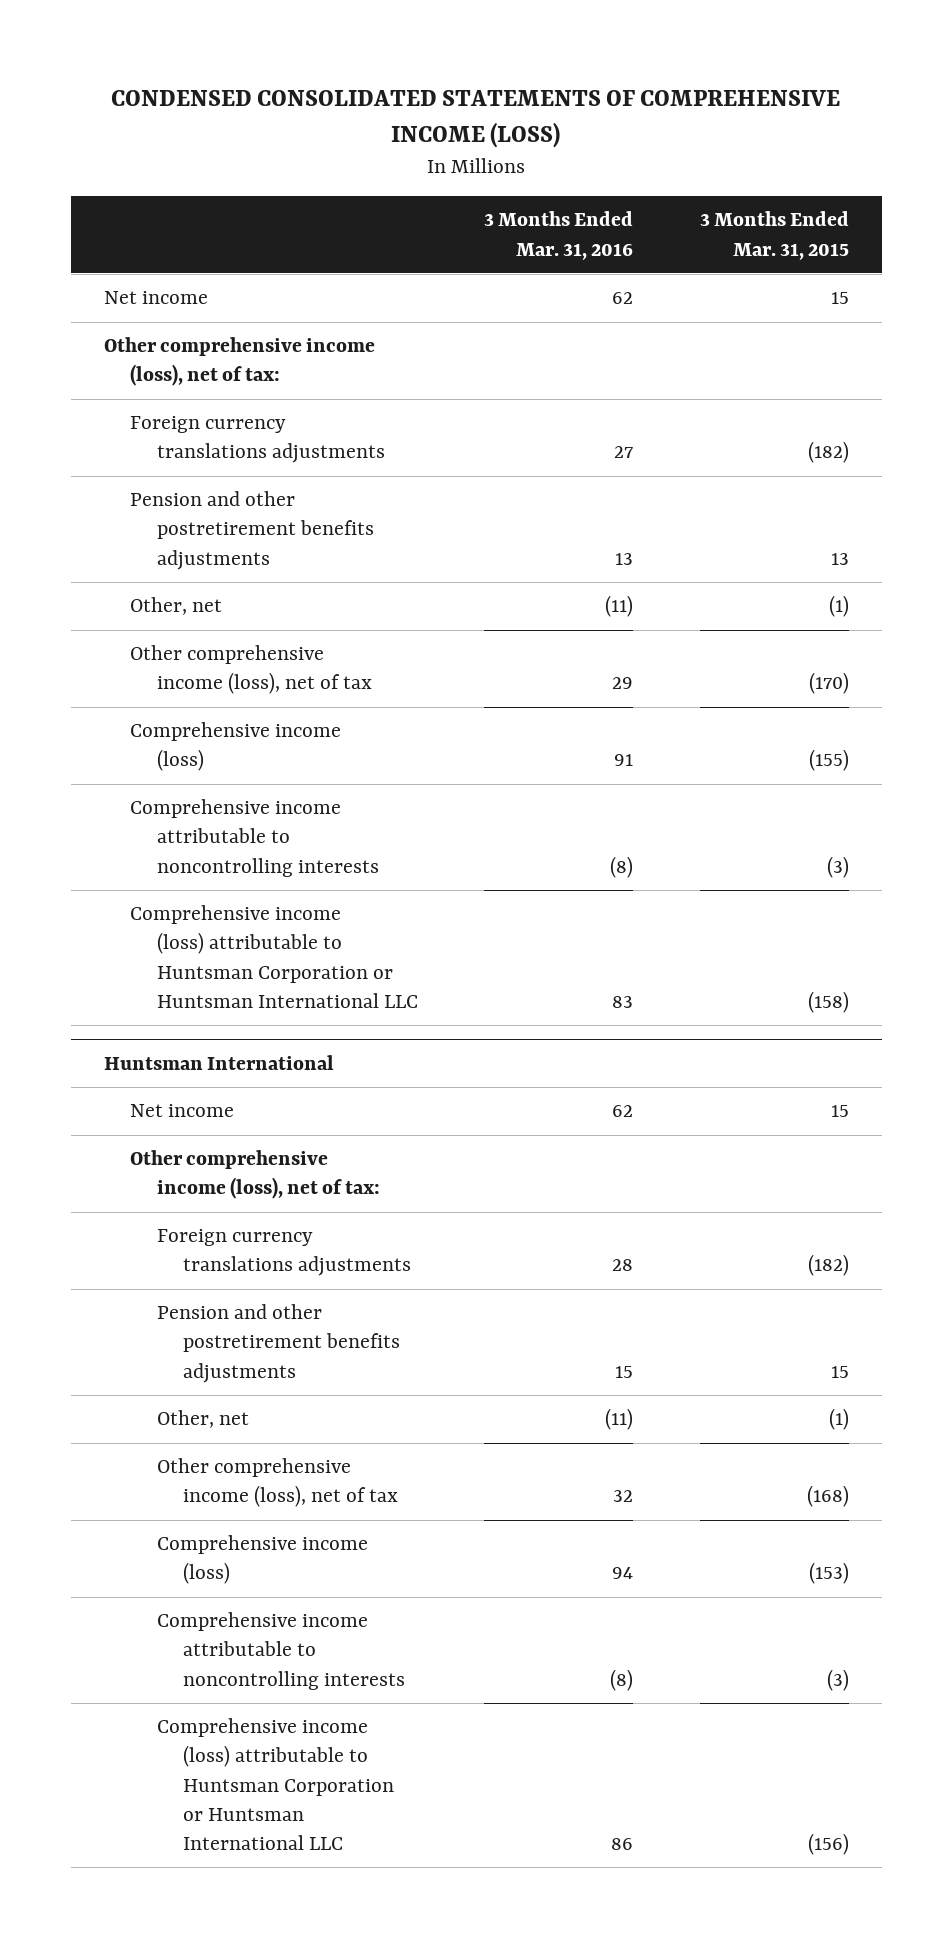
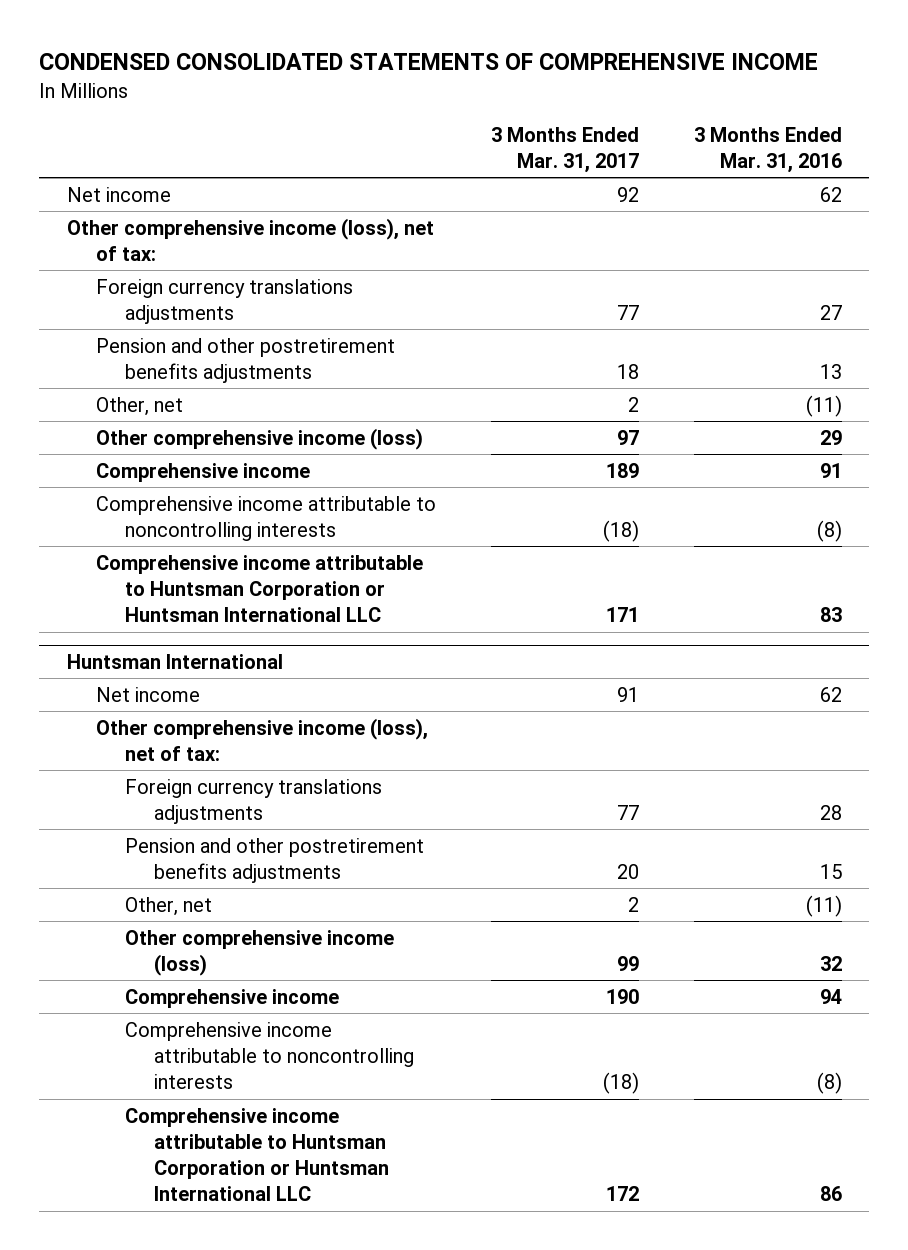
[111,90,841,149] CONDENSED CONSOLIDATED STATEMENTS OF COMPREHENSIVE INCOME (LOSS) -> [39,53,819,71] CONDENSED CONSOLIDATED STATEMENTS OF COMPREHENSIVE INCOME
[699,211,849,260] 3 Months Ended Mar. 31, 2015 -> none
none -> [490,126,639,173] 3 Months Ended Mar. 31, 2017
[130,645,372,695] Other comprehensive income (loss), net of tax -> [95,427,423,450] Other comprehensive income (loss)
[130,722,342,772] Comprehensive income (loss) -> [95,462,310,482] Comprehensive income
[130,905,418,1008] Comprehensive income (loss) attributable to Huntsman Corporation or Huntsman International LLC -> [95,554,423,622] Comprehensive income attributable to Huntsman Corporation or Huntsman International LLC
[156,1458,399,1508] Other comprehensive income (loss), net of tax -> [124,929,394,976] Other comprehensive income (loss)
[156,1535,368,1585] Comprehensive income (loss) -> [124,988,339,1008] Comprehensive income
[156,1718,395,1850] Comprehensive income (loss) attributable to Huntsman Corporation or Huntsman International LLC -> [124,1107,390,1202] Comprehensive income attributable to Huntsman Corporation or Huntsman International LLC

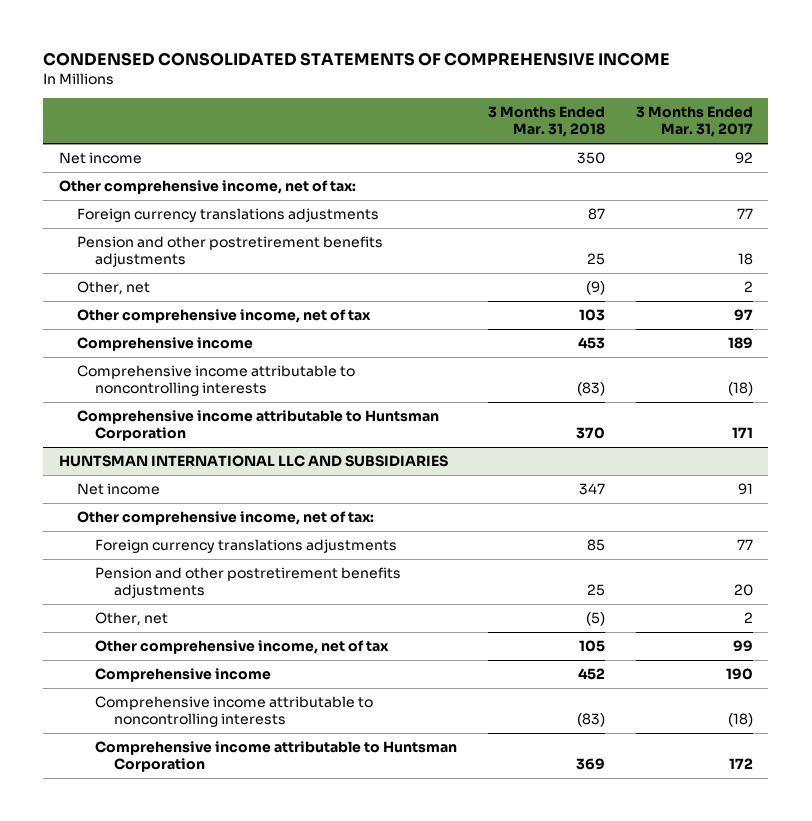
[693,126,842,173] 3 Months Ended Mar. 31, 2016 -> none
none -> [488,106,606,138] 3 Months Ended Mar. 31, 2018
[66,217,434,261] Other comprehensive income (loss), net of tax: -> [58,180,356,195] Other comprehensive income, net of tax:
[95,427,423,450] Other comprehensive income (loss) -> [77,309,372,324] Other comprehensive income, net of tax
[66,653,283,669] Huntsman International -> none
[95,554,423,622] Comprehensive income attributable to Huntsman Corporation or Huntsman International LLC -> [77,410,440,442] Comprehensive income attributable to Huntsman Corporation
none -> [58,455,448,468] HUNTSMAN INTERNATIONAL LLC AND SUBSIDIARIES
[95,717,428,761] Other comprehensive income (loss), net of tax: -> [77,511,375,526] Other comprehensive income, net of tax:
[124,929,394,976] Other comprehensive income (loss) -> [95,640,390,655] Other comprehensive income, net of tax
[124,1107,390,1202] Comprehensive income attributable to Huntsman Corporation or Huntsman International LLC -> [95,741,458,773] Comprehensive income attributable to Huntsman Corporation

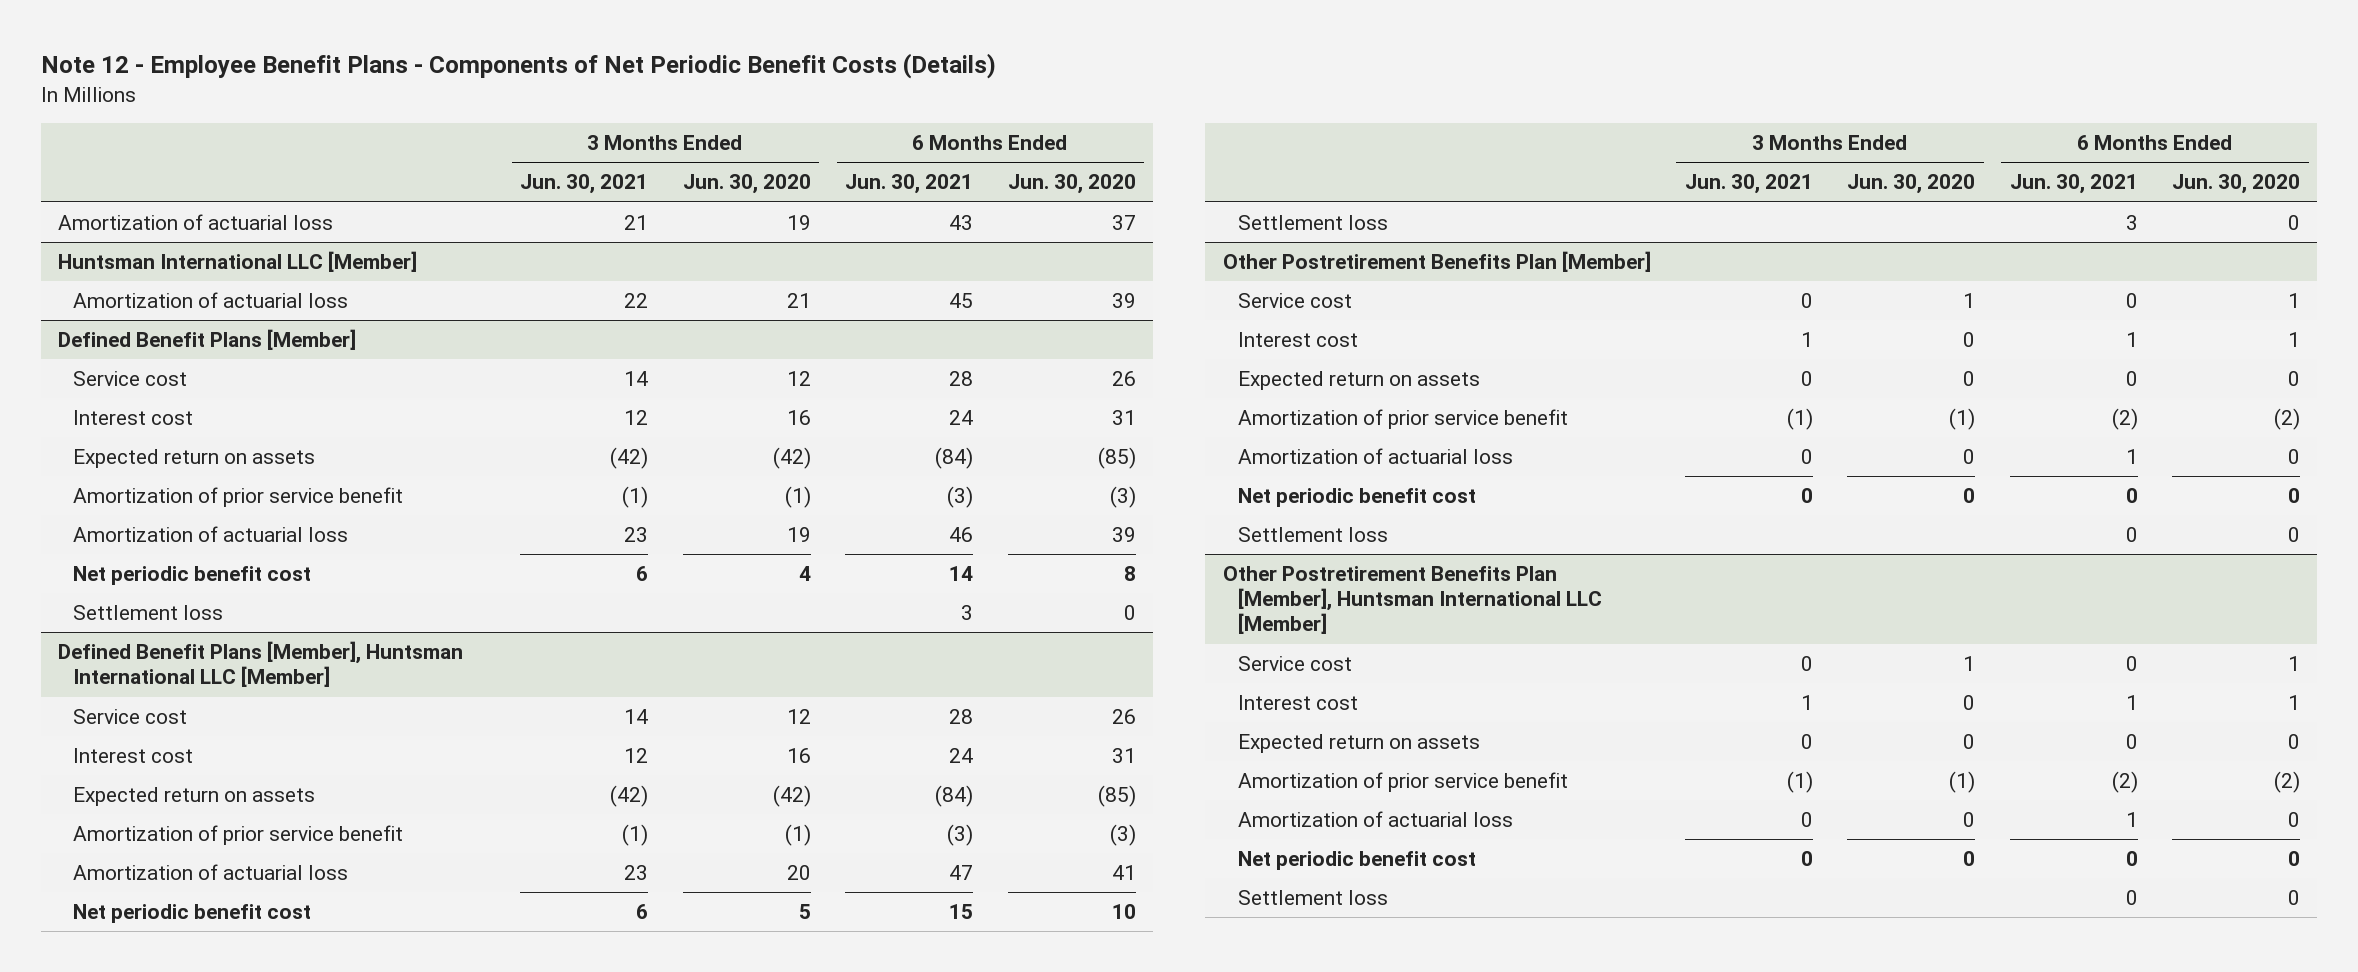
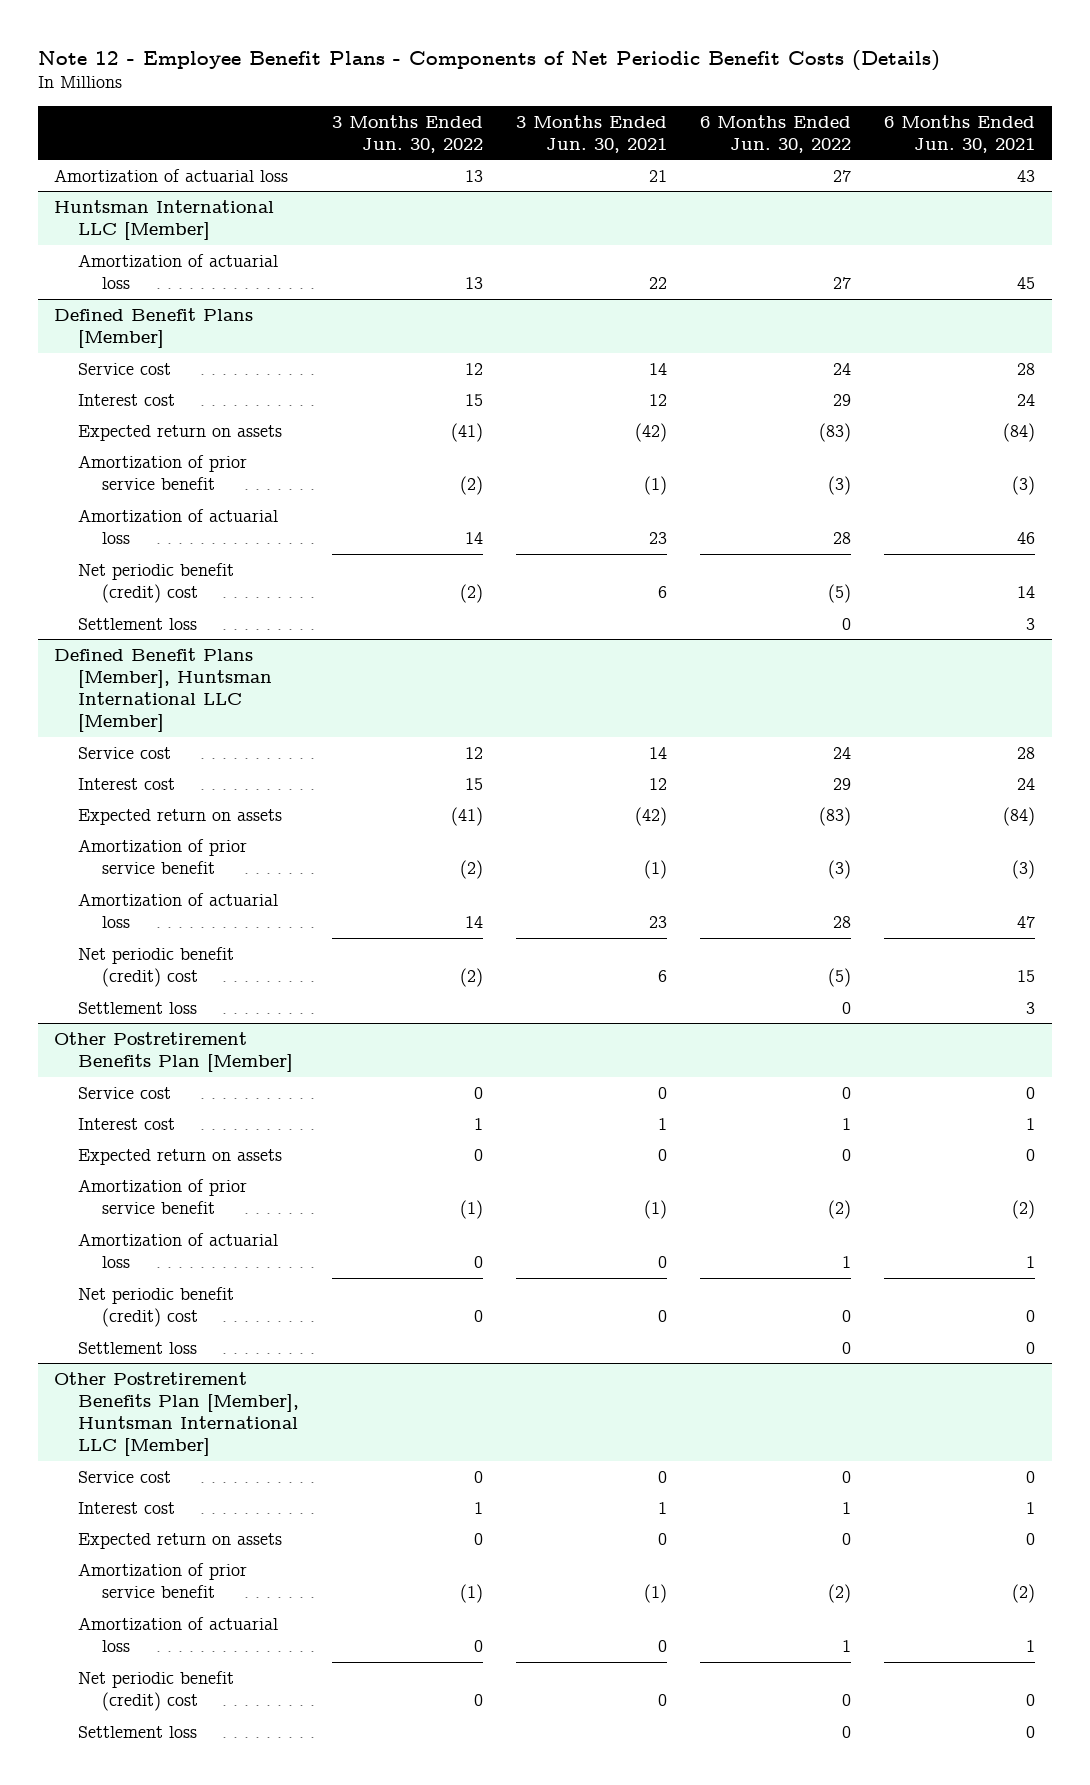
[682,174,811,195] Jun. 30, 2020 -> none
[1007,174,1136,195] Jun. 30, 2020 -> none
none -> [332,114,484,153] 3 Months Ended Jun. 30, 2022
none -> [700,114,852,153] 6 Months Ended Jun. 30, 2022
[73,566,312,586] Net periodic benefit cost -> [77,562,234,603] Net periodic benefit (credit) cost
[73,904,312,924] Net periodic benefit cost -> [77,946,234,987] Net periodic benefit (credit) cost
[1237,488,1476,508] Net periodic benefit cost -> [77,1286,234,1327] Net periodic benefit (credit) cost
[1237,851,1476,871] Net periodic benefit cost -> [77,1670,234,1711] Net periodic benefit (credit) cost

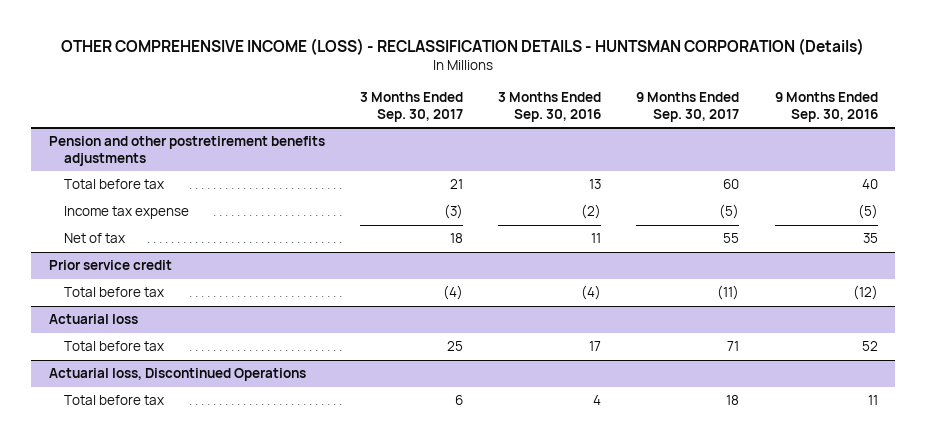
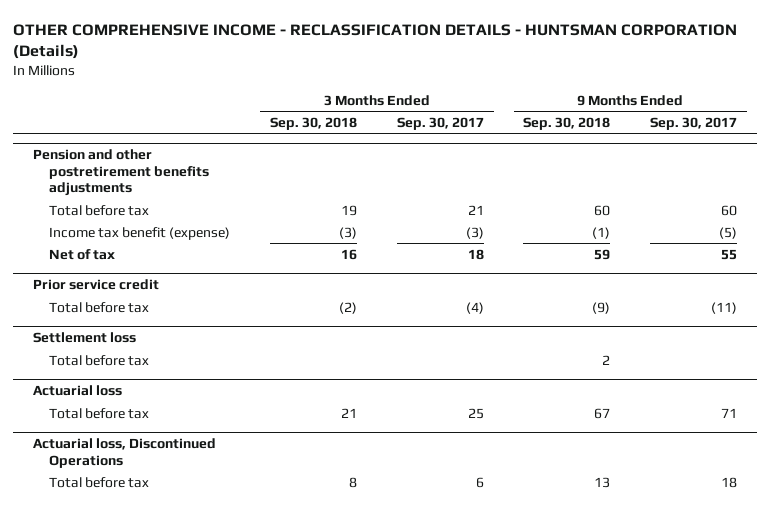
[61,38,865,56] OTHER COMPREHENSIVE INCOME (LOSS) - RECLASSIFICATION DETAILS - HUNTSMAN CORPORATION (Details) -> [13,23,738,60] OTHER COMPREHENSIVE INCOME - RECLASSIFICATION DETAILS - HUNTSMAN CORPORATION (Details)
[498,92,602,123] 3 Months Ended Sep. 30, 2016 -> none
[774,92,878,123] 9 Months Ended Sep. 30, 2016 -> none
none -> [269,117,357,131] Sep. 30, 2018
none -> [523,117,611,131] Sep. 30, 2018
[63,206,189,220] Income tax expense -> [48,226,230,240] Income tax benefit (expense)
none -> [33,332,137,344] Settlement loss
none -> [48,354,149,366] Total before tax

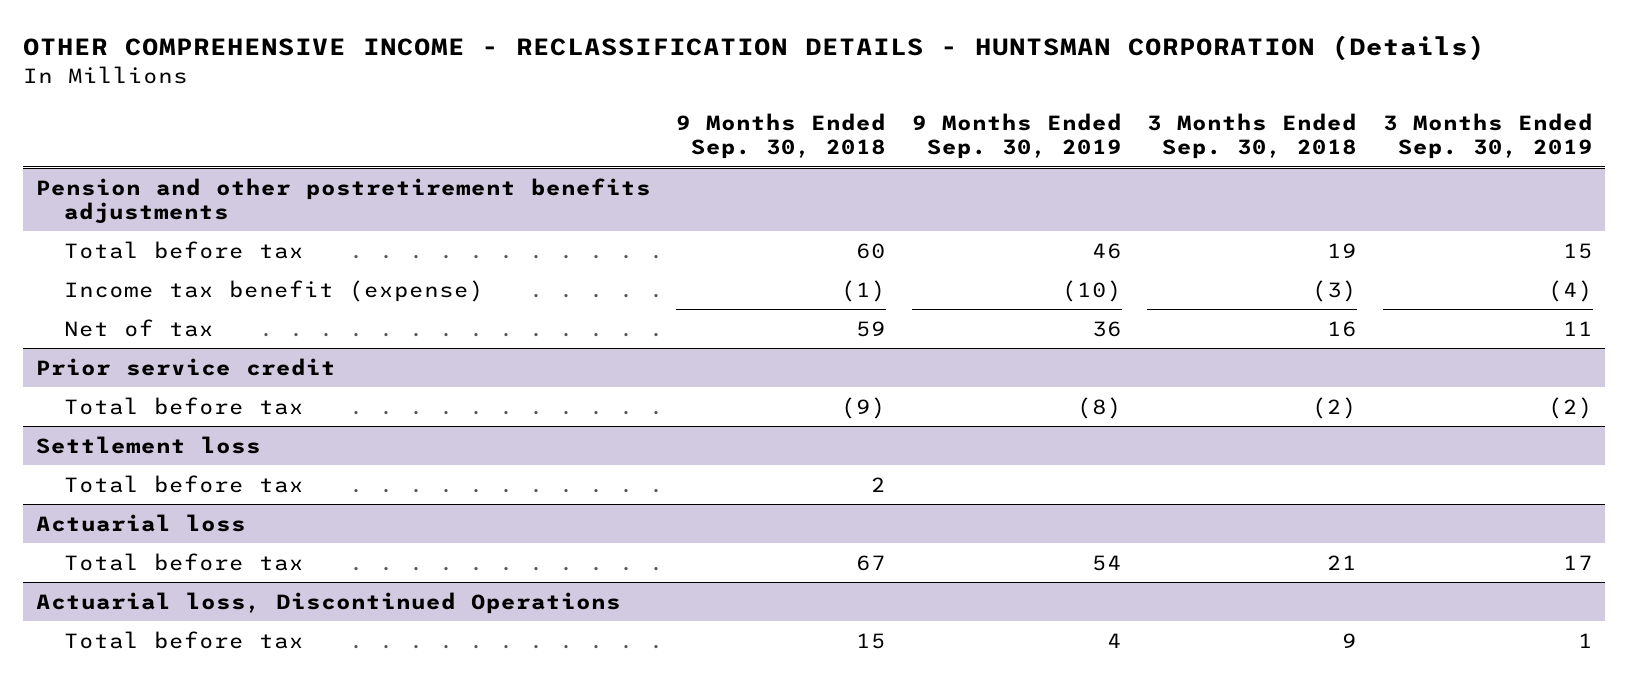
[396,117,484,131] Sep. 30, 2017 -> none
[650,117,738,131] Sep. 30, 2017 -> none
none -> [911,113,1122,160] 9 Months Ended Sep. 30, 2019
none -> [1382,113,1593,160] 3 Months Ended Sep. 30, 2019
[348,476,357,488] 8 -> [1342,632,1358,648] 9
[594,476,611,488] 13 -> [856,632,887,649] 15

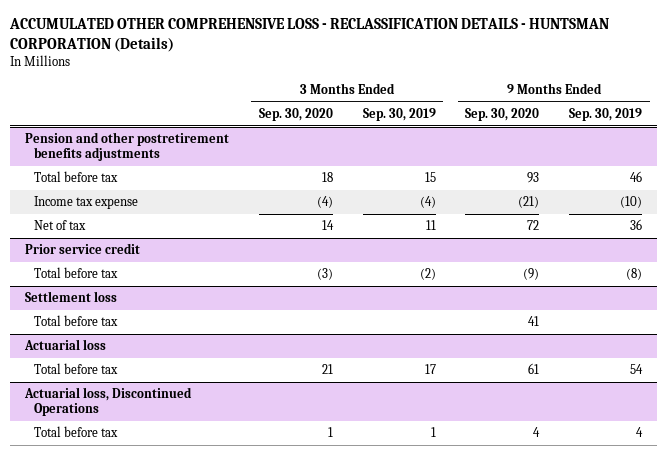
[23,35,1486,62] OTHER COMPREHENSIVE INCOME - RECLASSIFICATION DETAILS - HUNTSMAN CORPORATION (Details) -> [9,18,610,52] ACCUMULATED OTHER COMPREHENSIVE LOSS - RECLASSIFICATION DETAILS - HUNTSMAN CORPORATION (Details)
[676,113,887,160] 9 Months Ended Sep. 30, 2018 -> none
[1147,113,1358,160] 3 Months Ended Sep. 30, 2018 -> none
none -> [258,108,333,122] Sep. 30, 2020
none -> [465,108,540,122] Sep. 30, 2020
[63,279,484,302] Income tax benefit (expense) -> [34,196,139,210] Income tax expense

